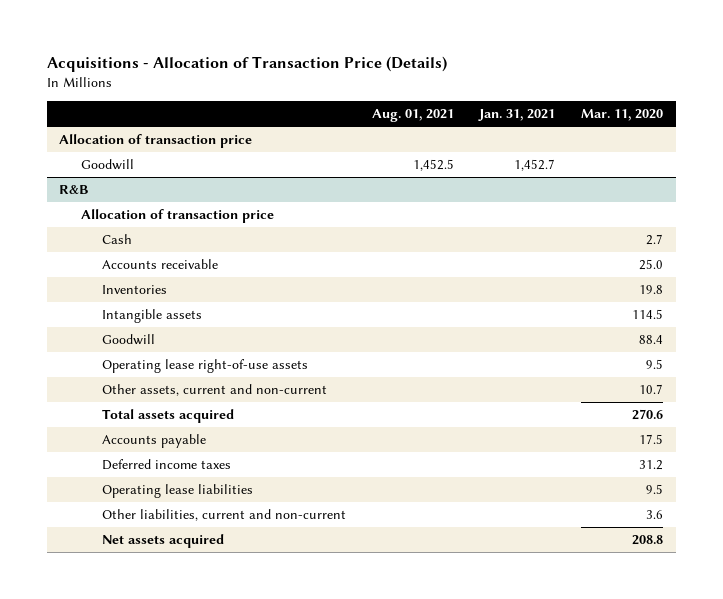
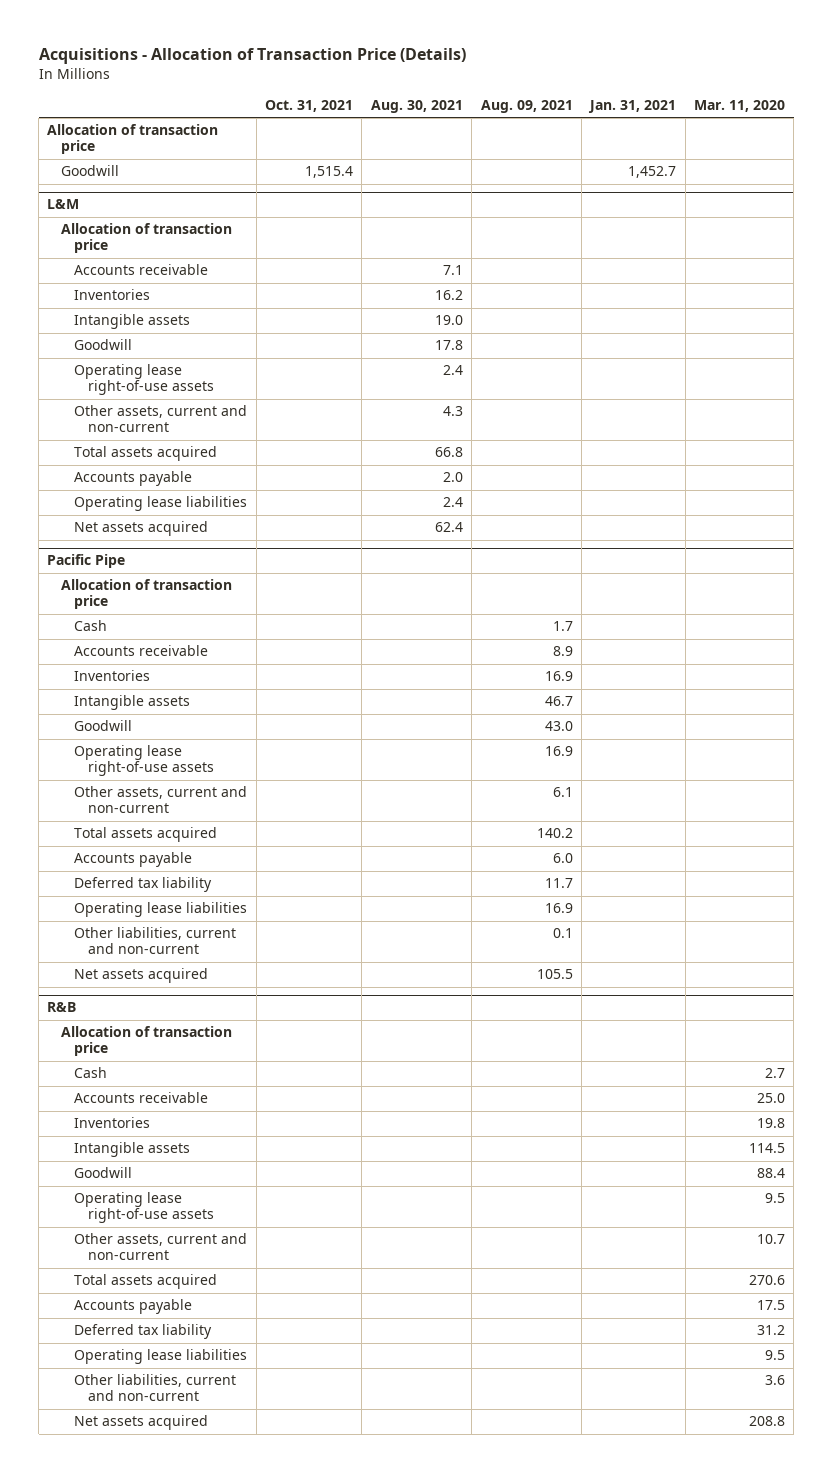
[371,109,454,123] Aug. 01, 2021 -> none
none -> [265,99,354,112] Oct. 31, 2021
none -> [370,99,463,113] Aug. 30, 2021
none -> [480,99,573,113] Aug. 09, 2021
none -> [47,199,80,210] L&M
none -> [60,223,232,254] Allocation of transaction price
none -> [74,264,209,276] Accounts receivable
none -> [74,289,151,301] Inventories
none -> [74,314,191,330] Intangible assets
none -> [74,339,133,351] Goodwill
none -> [74,364,214,396] Operating lease right-of-use assets
none -> [74,405,248,433] Other assets, current and non-current
none -> [74,446,218,462] Total assets acquired
none -> [74,471,193,487] Accounts payable
none -> [74,496,248,512] Operating lease liabilities
none -> [74,521,209,537] Net assets acquired
none -> [47,554,126,569] Pacific Pipe
none -> [60,579,232,610] Allocation of transaction price
none -> [74,620,108,632] Cash
none -> [74,645,209,657] Accounts receivable
none -> [74,670,151,682] Inventories
none -> [74,695,191,711] Intangible assets
none -> [74,720,133,732] Goodwill
none -> [74,745,214,777] Operating lease right-of-use assets
none -> [74,786,248,814] Other assets, current and non-current
none -> [74,827,218,843] Total assets acquired
none -> [74,852,193,868] Accounts payable
none -> [74,877,213,893] Deferred tax liability
none -> [74,902,248,918] Operating lease liabilities
none -> [74,927,237,955] Other liabilities, current and non-current
none -> [74,968,209,984] Net assets acquired
[102,458,232,470] Deferred income taxes -> [74,1324,213,1340] Deferred tax liability

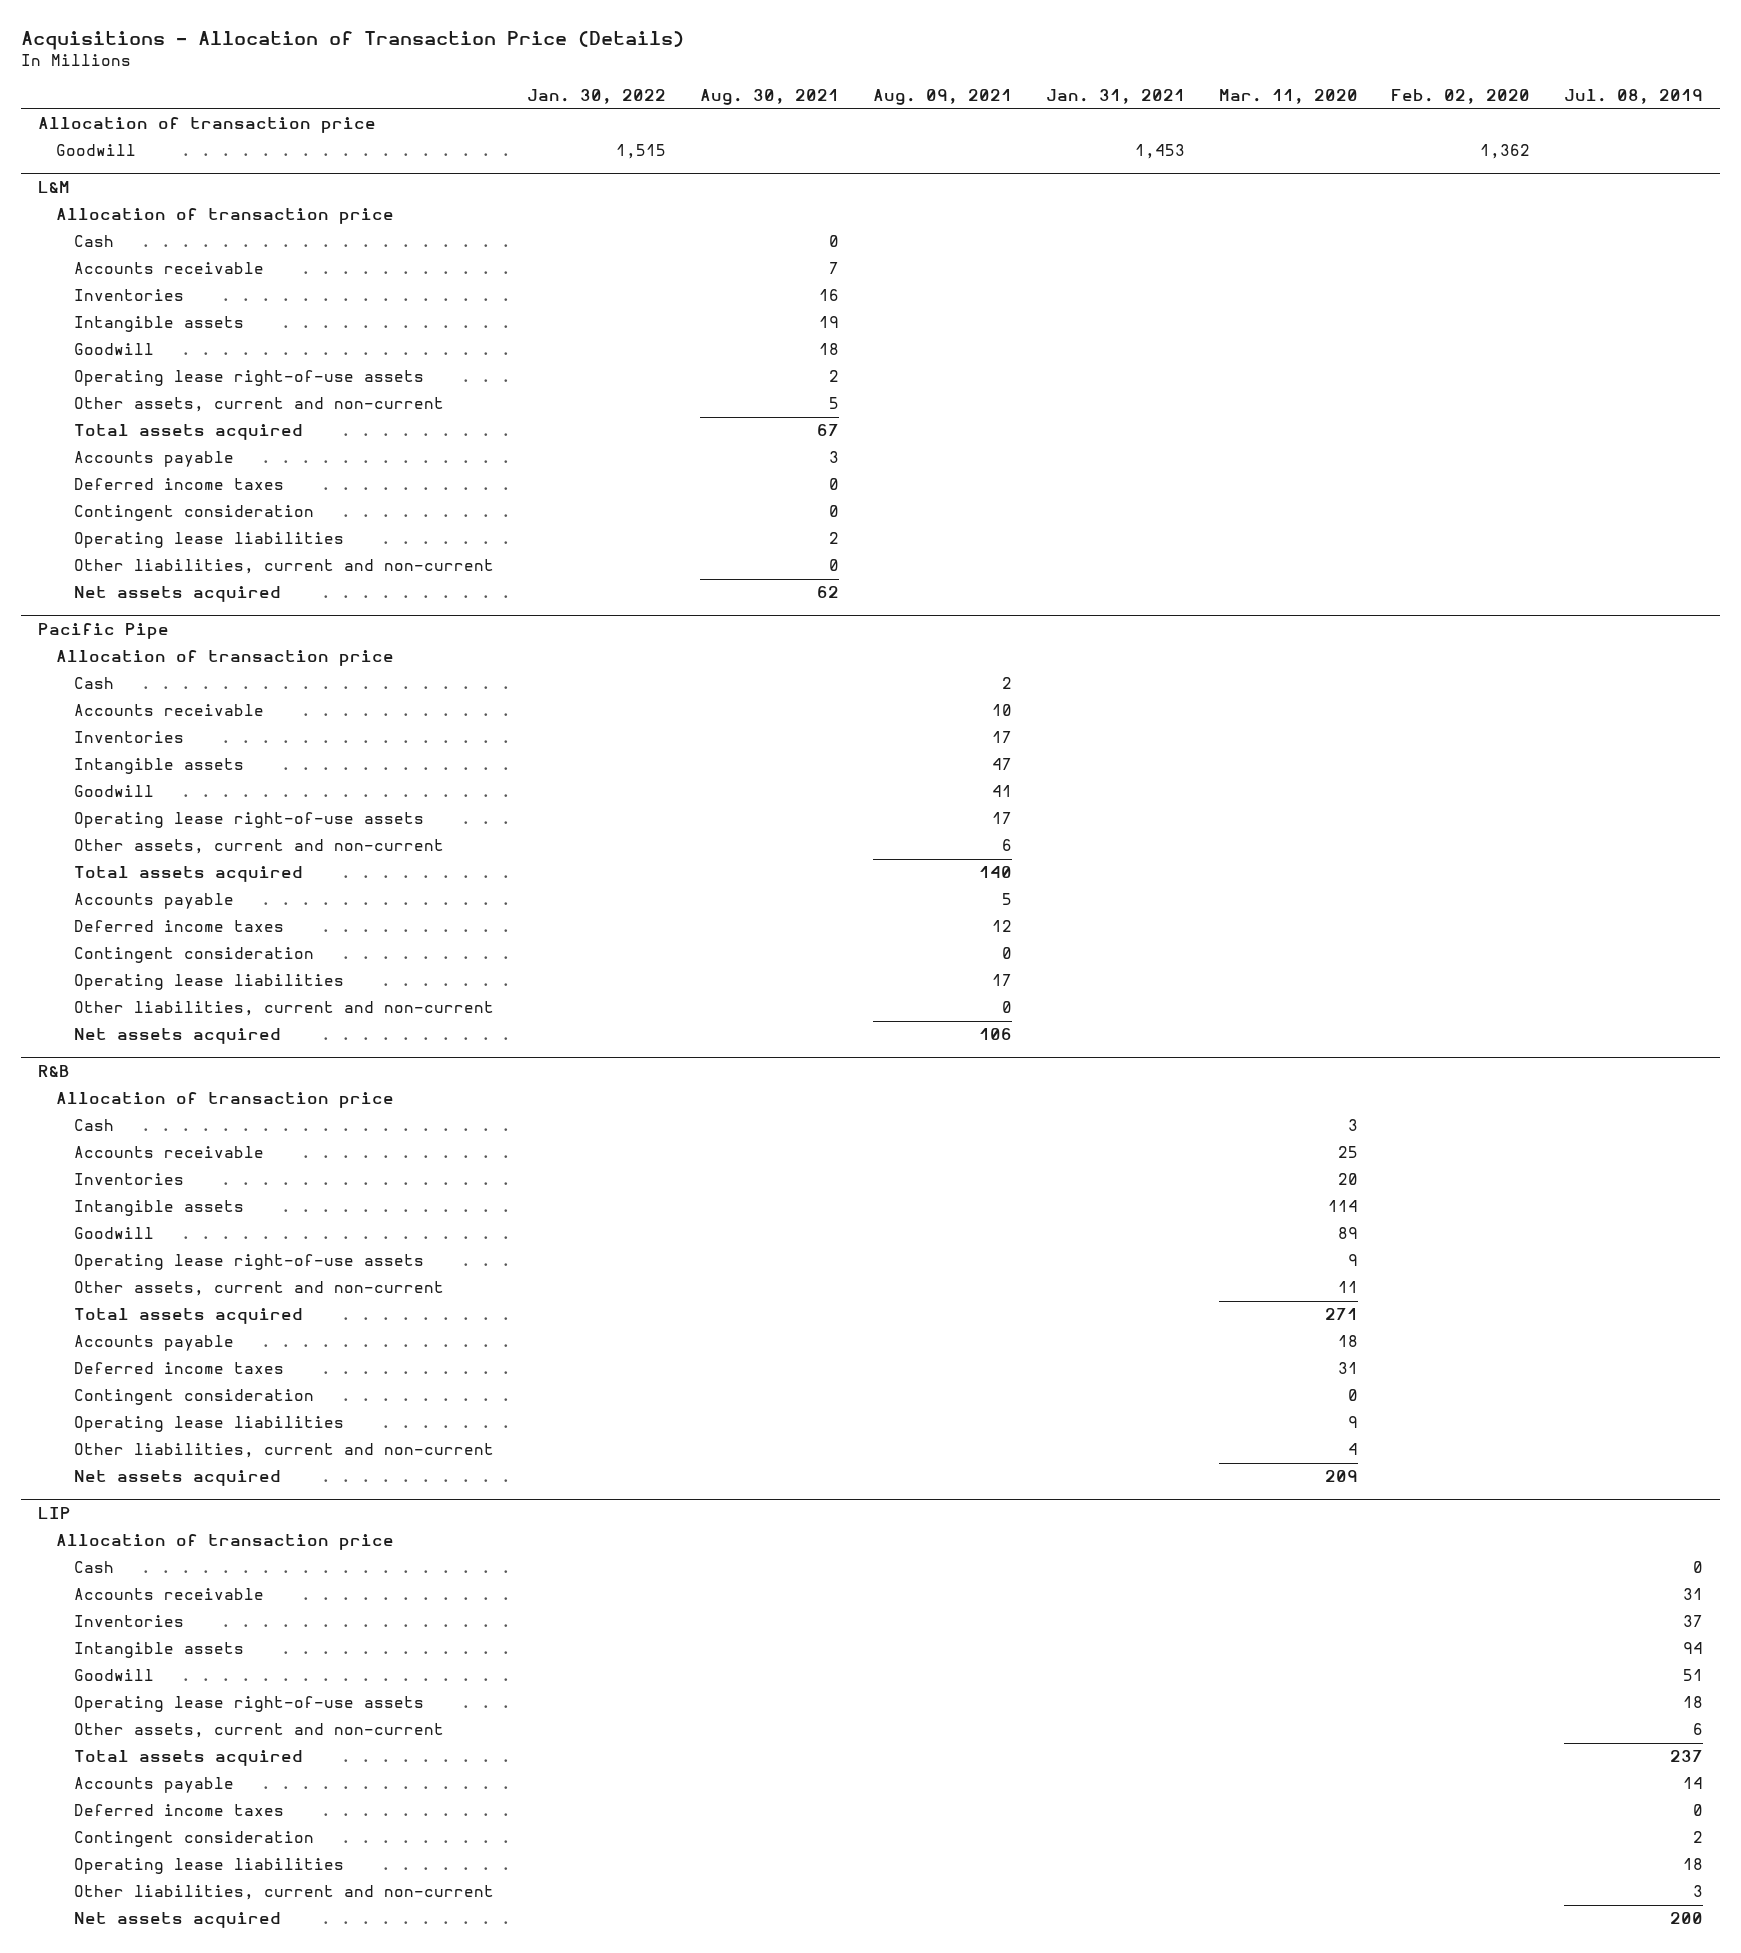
[265,99,354,112] Oct. 31, 2021 -> none
none -> [527,89,667,105] Jan. 30, 2022
none -> [1391,89,1531,105] Feb. 02, 2020
none -> [1564,89,1704,105] Jul. 08, 2019
[628,166,677,179] 1,452.7 -> [1134,144,1185,160] 1,453
none -> [73,235,114,248] Cash
[442,265,463,276] 7.1 -> [829,262,840,275] 7
[434,290,463,301] 16.2 -> [819,289,840,302] 16
[434,315,463,326] 19.0 -> [819,316,840,329] 19
[434,340,463,351] 17.8 -> [819,343,840,356] 18
[442,365,463,376] 2.4 -> [829,370,840,383] 2
[442,406,463,417] 4.3 -> [829,397,840,410] 5
[434,447,463,458] 66.8 -> [817,424,840,437] 67
[442,472,463,483] 2.0 -> [829,451,840,464] 3
none -> [73,478,284,491] Deferred income taxes
none -> [73,505,314,522] Contingent consideration
[442,497,463,508] 2.4 -> [829,532,840,545] 2
none -> [73,559,494,575] Other liabilities, current and non-current
[434,522,463,533] 62.4 -> [817,586,840,599] 62
[552,621,573,632] 1.7 -> [1002,677,1013,690] 2
[552,646,573,657] 8.9 -> [992,704,1013,717] 10
[544,671,573,682] 16.9 -> [992,731,1013,744] 17
[544,696,573,707] 46.7 -> [992,758,1013,771] 47
[544,721,573,732] 43.0 -> [992,785,1013,798] 41
[544,746,573,757] 16.9 -> [992,812,1013,825] 17
[552,787,573,798] 6.1 -> [1002,839,1013,852] 6
[536,828,573,839] 140.2 -> [979,866,1013,879] 140
[552,853,573,864] 6.0 -> [1002,893,1013,906] 5
[74,877,213,893] Deferred tax liability -> [73,920,284,933] Deferred income taxes
[544,878,573,889] 11.7 -> [992,920,1013,933] 12
none -> [73,947,314,964] Contingent consideration
[544,903,573,914] 16.9 -> [992,974,1013,987] 17
[552,928,573,939] 0.1 -> [1002,1001,1013,1014] 0
[536,969,573,980] 105.5 -> [979,1028,1013,1041] 106
[764,1068,785,1079] 2.7 -> [1347,1119,1358,1132] 3
[756,1093,785,1104] 25.0 -> [1337,1146,1358,1159] 25
[756,1118,785,1129] 19.8 -> [1337,1173,1358,1186] 20
[748,1143,785,1154] 114.5 -> [1327,1200,1358,1213] 114
[756,1168,785,1179] 88.4 -> [1337,1227,1358,1240] 89
[764,1193,785,1204] 9.5 -> [1347,1254,1358,1267] 9
[756,1234,785,1245] 10.7 -> [1337,1281,1358,1294] 11
[748,1275,785,1286] 270.6 -> [1324,1308,1358,1321] 271
[756,1300,785,1311] 17.5 -> [1337,1335,1358,1348] 18
[74,1324,213,1340] Deferred tax liability -> [73,1362,284,1375] Deferred income taxes
[756,1325,785,1336] 31.2 -> [1337,1362,1358,1375] 31
none -> [73,1389,314,1406] Contingent consideration
[764,1350,785,1361] 9.5 -> [1347,1416,1358,1429] 9
[764,1375,785,1386] 3.6 -> [1347,1443,1358,1456] 4
[748,1416,785,1427] 208.8 -> [1324,1470,1358,1483] 209
none -> [38,1507,72,1520] LIP
none -> [55,1534,394,1551] Allocation of transaction price
none -> [73,1561,114,1574] Cash
none -> [73,1588,264,1601] Accounts receivable
none -> [73,1615,184,1628] Inventories
none -> [73,1642,244,1659] Intangible assets
none -> [73,1669,154,1682] Goodwill
none -> [73,1696,424,1713] Operating lease right-of-use assets
none -> [73,1723,444,1739] Other assets, current and non-current
none -> [73,1750,303,1767] Total assets acquired
none -> [73,1777,234,1794] Accounts payable
none -> [73,1804,284,1817] Deferred income taxes
none -> [73,1831,314,1848] Contingent consideration
none -> [73,1858,344,1875] Operating lease liabilities
none -> [73,1885,494,1901] Other liabilities, current and non-current
none -> [73,1912,281,1929] Net assets acquired

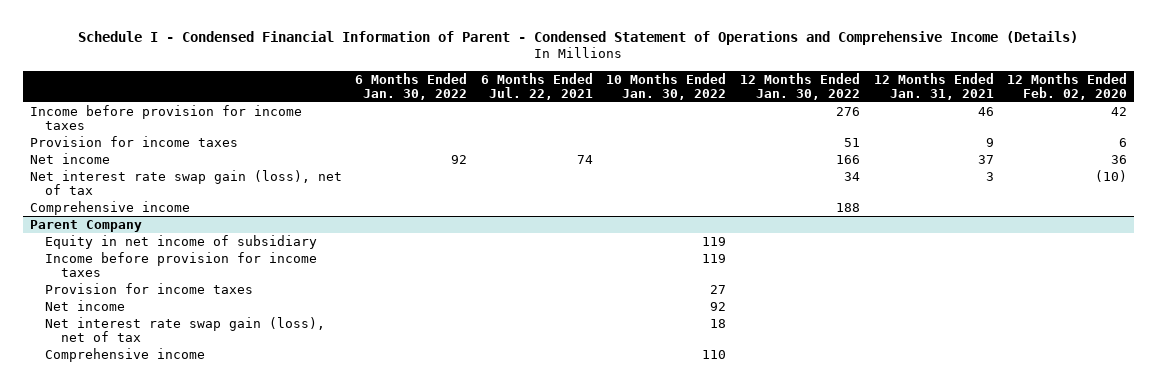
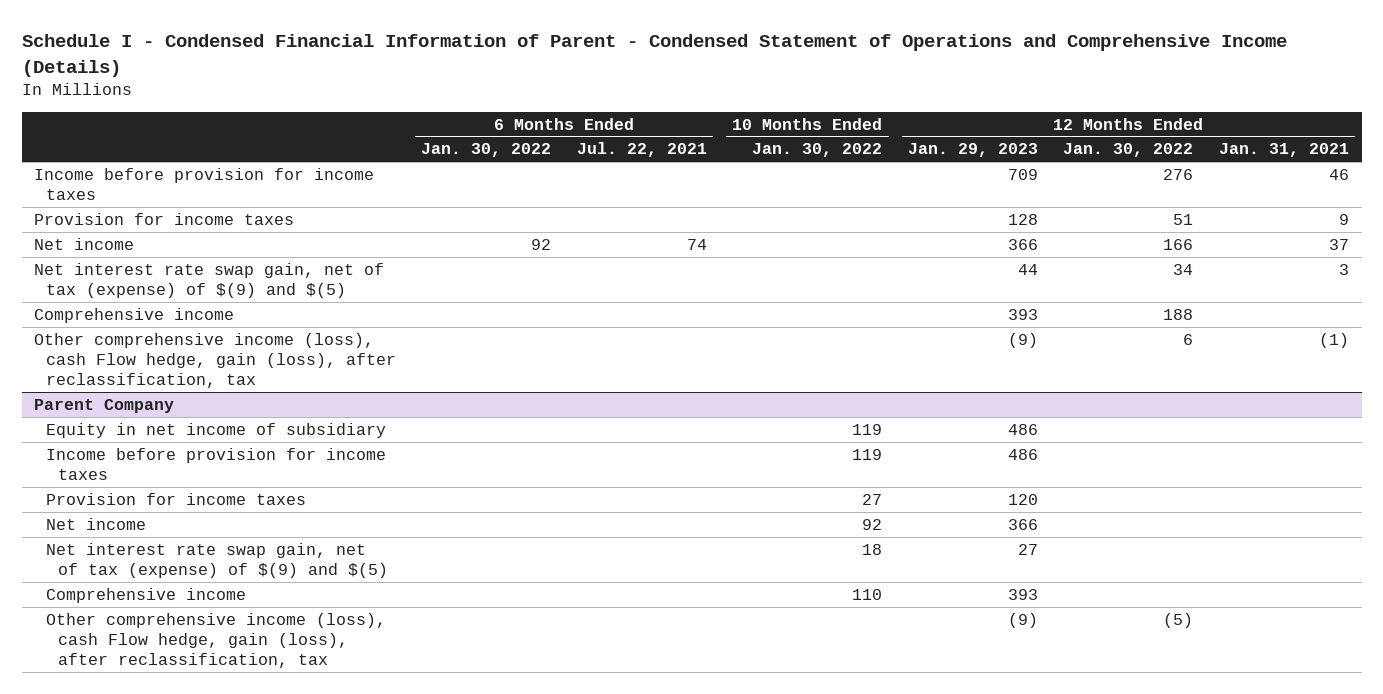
[1007,72,1128,100] 12 Months Ended Feb. 02, 2020 -> none
none -> [907,143,1038,158] Jan. 29, 2023
[29,170,342,196] Net interest rate swap gain (loss), net of tax -> [34,262,385,298] Net interest rate swap gain, net of tax (expense) of $(9) and $(5)
none -> [34,332,396,388] Other comprehensive income (loss), cash Flow hedge, gain (loss), after reclassification, tax
[45,317,326,343] Net interest rate swap gain (loss), net of tax -> [45,542,388,578] Net interest rate swap gain, net of tax (expense) of $(9) and $(5)
none -> [45,612,386,668] Other comprehensive income (loss), cash Flow hedge, gain (loss), after reclassification, tax

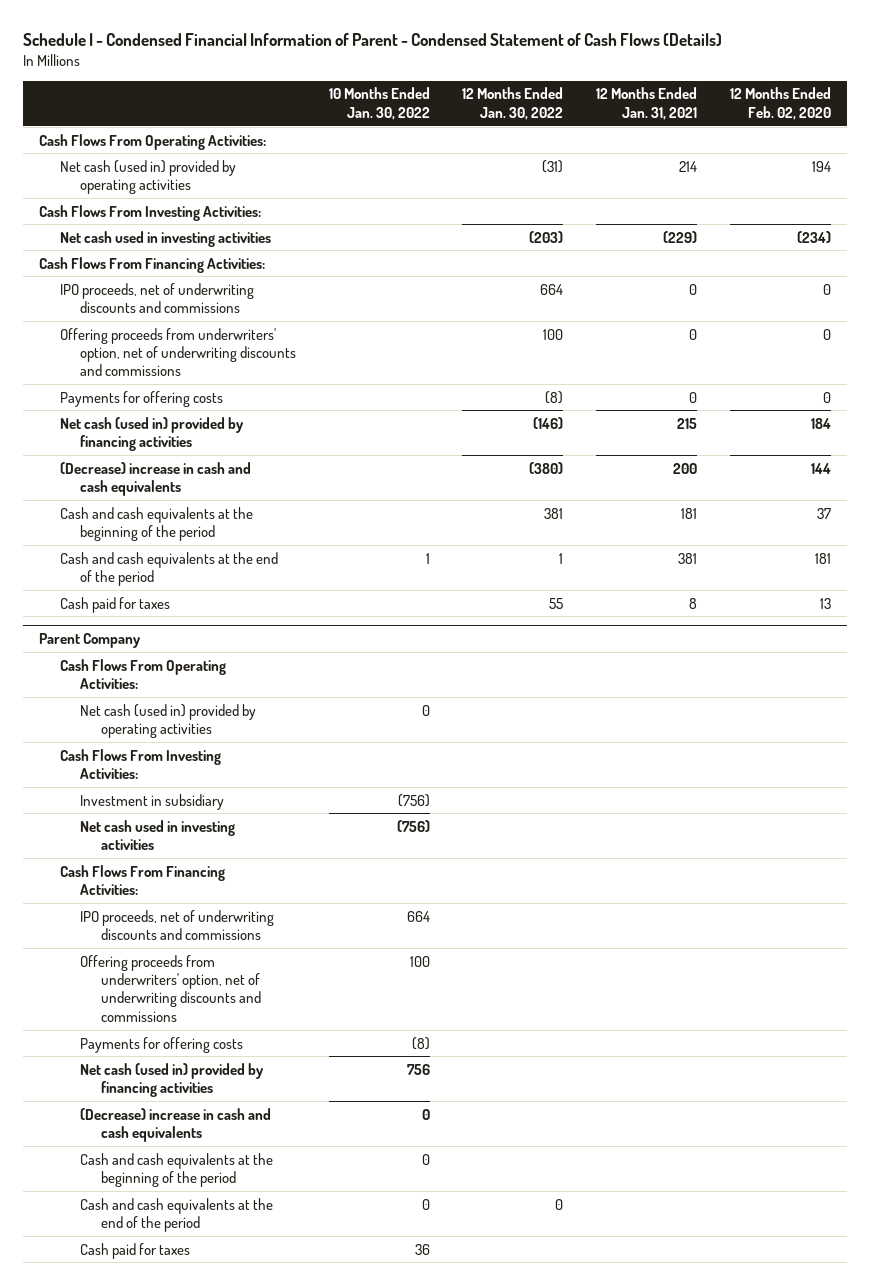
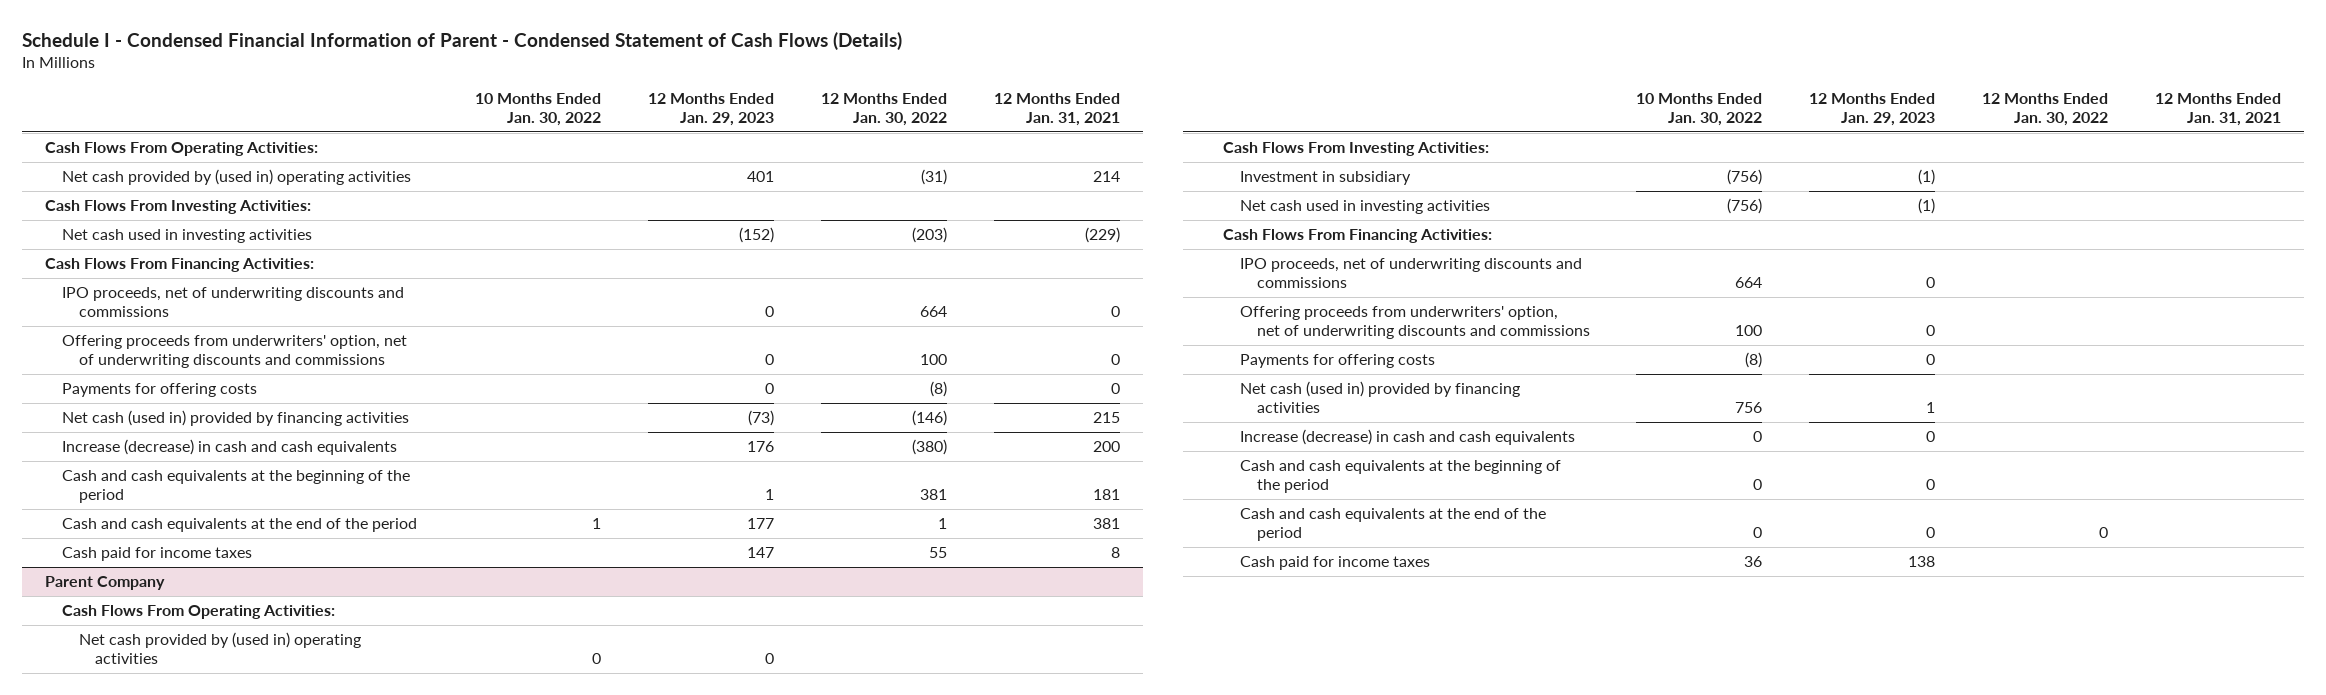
[729,87,831,120] 12 Months Ended Feb. 02, 2020 -> none
none -> [648,93,775,127] 12 Months Ended Jan. 29, 2023
[59,159,236,195] Net cash (used in) provided by operating activities -> [61,169,411,186] Net cash provided by (used in) operating activities
[59,461,251,497] (Decrease) increase in cash and cash equivalents -> [61,439,397,456] Increase (decrease) in cash and cash equivalents
[59,596,170,613] Cash paid for taxes -> [61,547,252,562] Cash paid for income taxes
[80,703,257,739] Net cash (used in) provided by operating activities -> [78,632,361,665] Net cash provided by (used in) operating activities
[80,1107,272,1143] (Decrease) increase in cash and cash equivalents -> [1239,429,1575,446] Increase (decrease) in cash and cash equivalents
[80,1242,191,1259] Cash paid for taxes -> [1239,556,1430,571] Cash paid for income taxes

